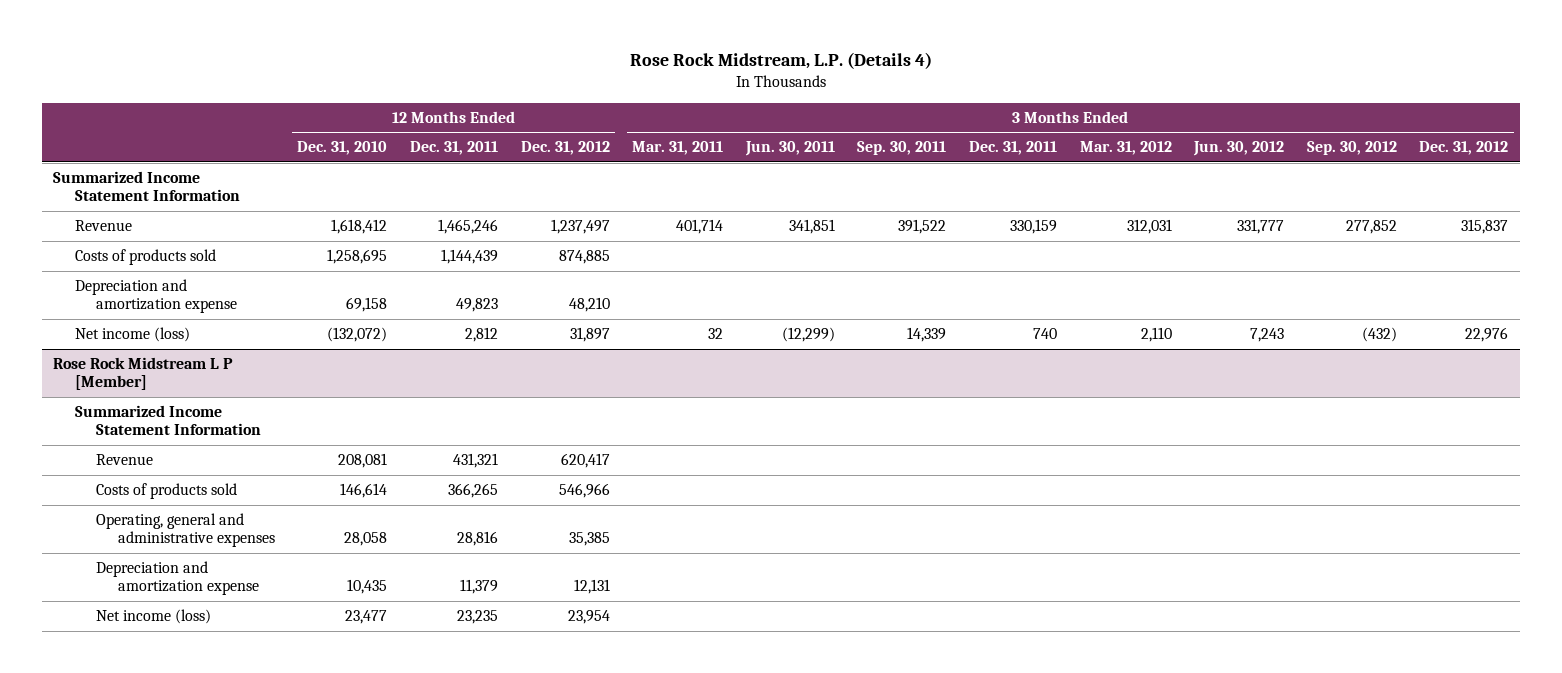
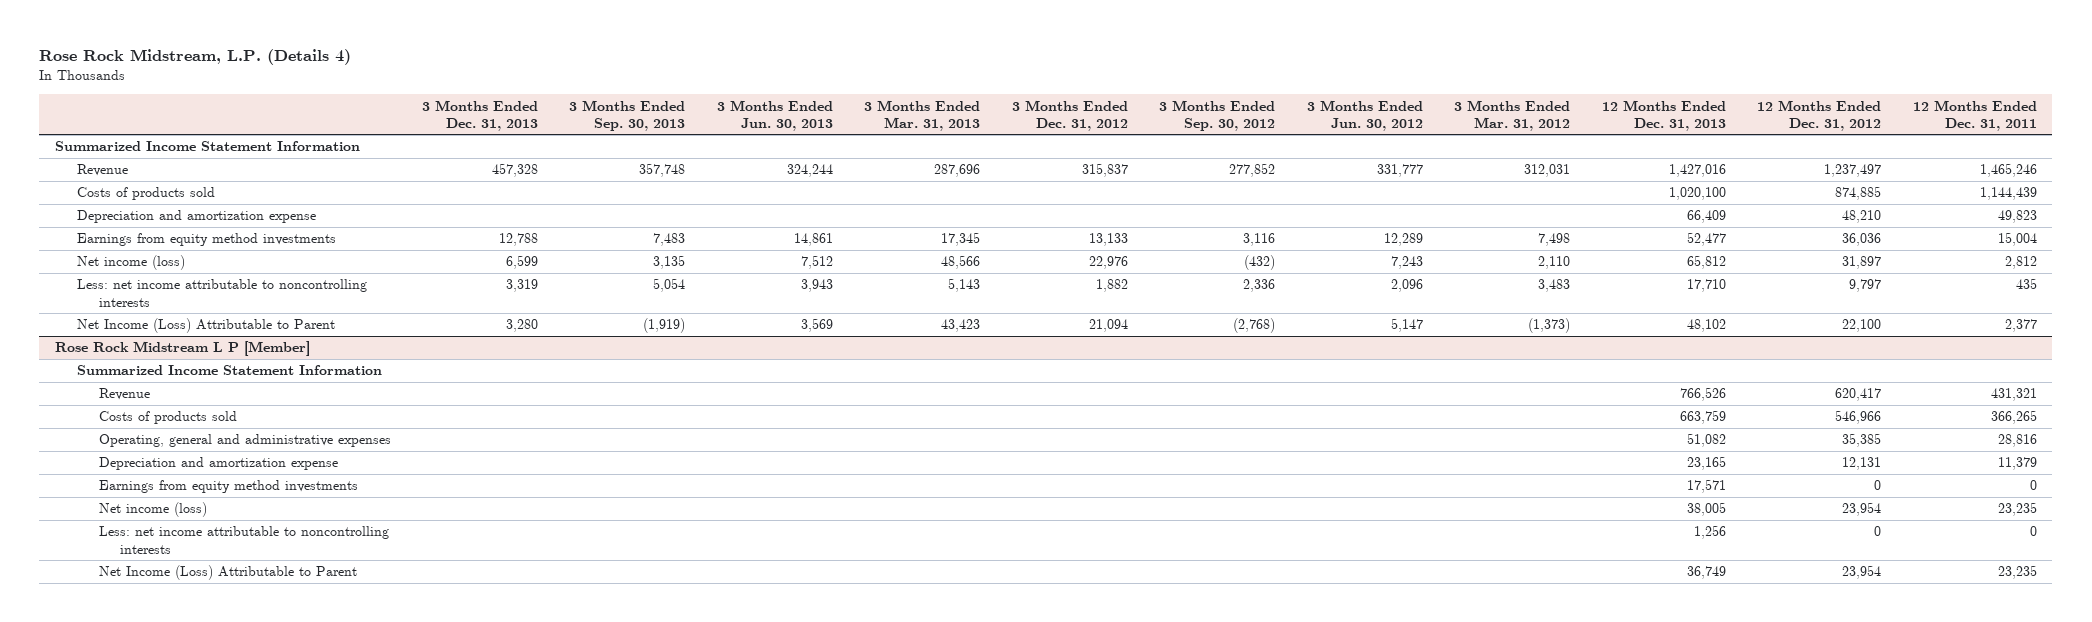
[297,141,388,156] Dec. 31, 2010 -> none
[632,141,724,156] Mar. 31, 2011 -> none
[744,141,835,157] Jun. 30, 2011 -> none
[857,141,947,156] Sep. 30, 2011 -> none
[969,141,1058,156] Dec. 31, 2011 -> none
none -> [421,99,538,132] 3 Months Ended Dec. 31, 2013
none -> [569,99,686,132] 3 Months Ended Sep. 30, 2013
none -> [716,99,833,132] 3 Months Ended Jun. 30, 2013
none -> [864,99,981,132] 3 Months Ended Mar. 31, 2013
none -> [1601,99,1726,132] 12 Months Ended Dec. 31, 2013
none -> [76,233,336,247] Earnings from equity method investments
none -> [76,279,367,307] Less: net income attributable to noncontrolling interests
none -> [76,318,335,334] Net Income (Loss) Attributable to Parent
none -> [98,480,358,494] Earnings from equity method investments
none -> [98,526,389,554] Less: net income attributable to noncontrolling interests
none -> [98,565,357,581] Net Income (Loss) Attributable to Parent

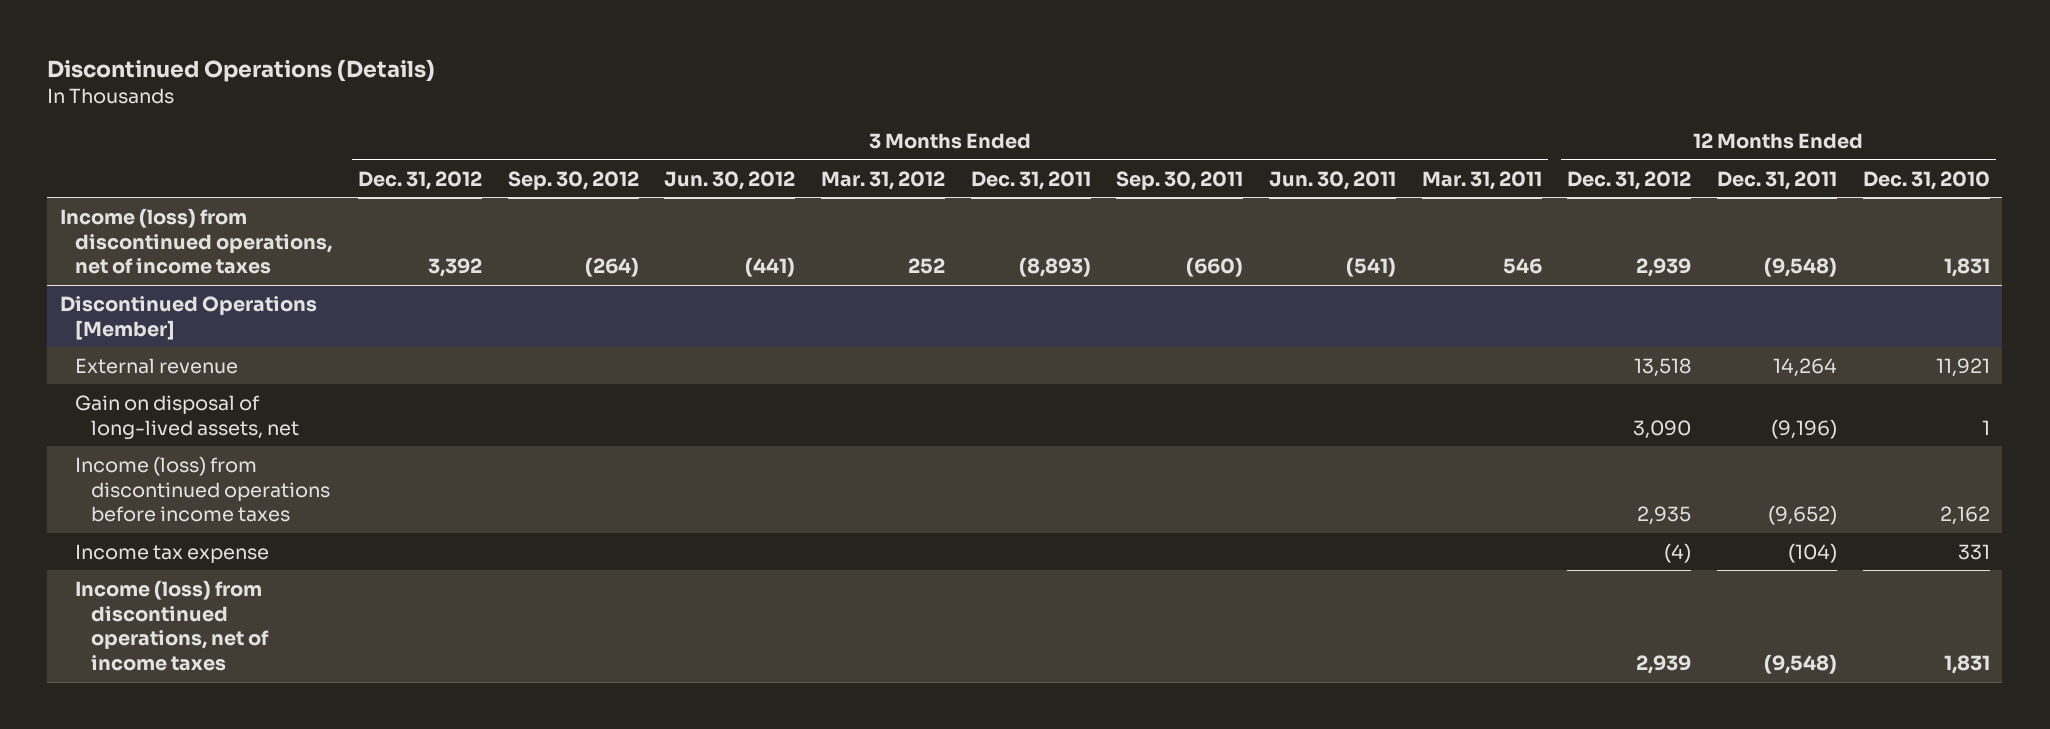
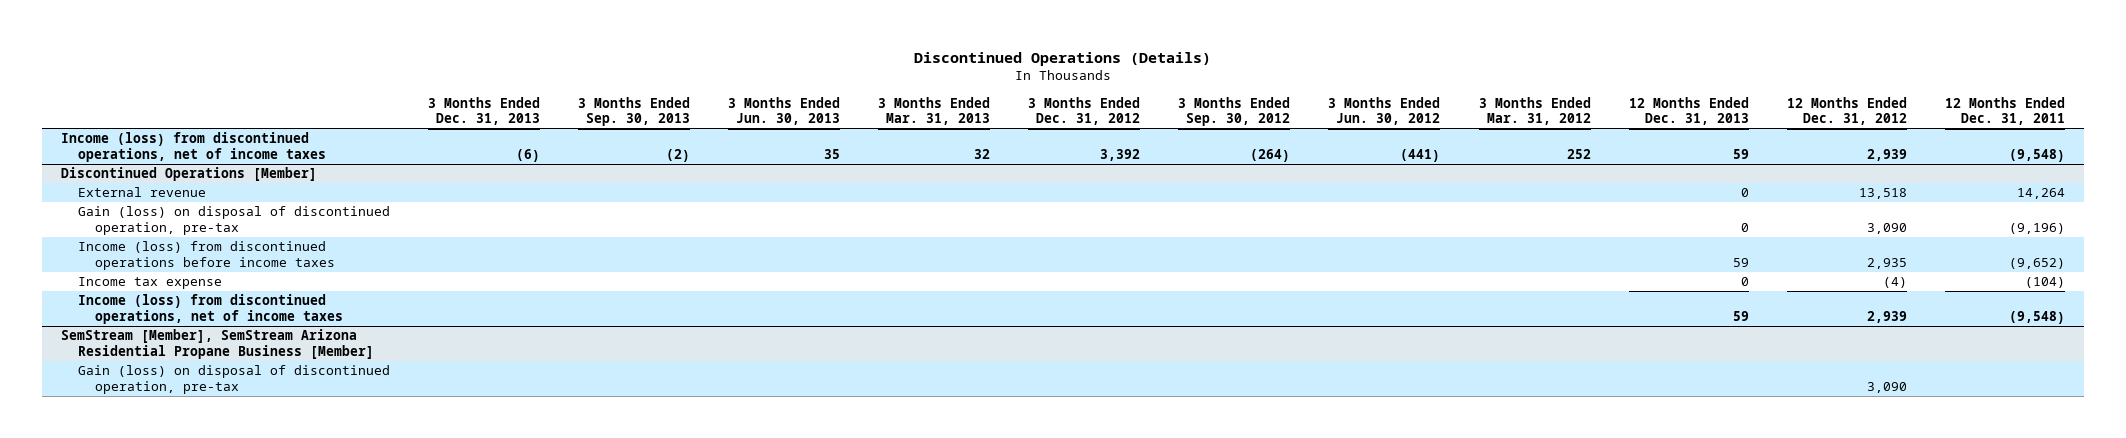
[970,170,1091,190] Dec. 31, 2011 -> none
[1116,170,1244,190] Sep. 30, 2011 -> none
[1268,170,1396,190] Jun. 30, 2011 -> none
[1421,170,1542,190] Mar. 31, 2011 -> none
[1862,170,1990,190] Dec. 31, 2010 -> none
none -> [428,96,541,126] 3 Months Ended Dec. 31, 2013
none -> [578,96,691,127] 3 Months Ended Sep. 30, 2013
none -> [728,96,841,126] 3 Months Ended Jun. 30, 2013
none -> [878,96,991,126] 3 Months Ended Mar. 31, 2013
none -> [1628,96,1749,126] 12 Months Ended Dec. 31, 2013
[75,394,299,440] Gain on disposal of long-lived assets, net -> [78,206,391,235] Gain (loss) on disposal of discontinued operation, pre-tax
none -> [61,329,375,359] SemStream [Member], SemStream Arizona Residential Propane Business [Member]
none -> [78,365,391,394] Gain (loss) on disposal of discontinued operation, pre-tax

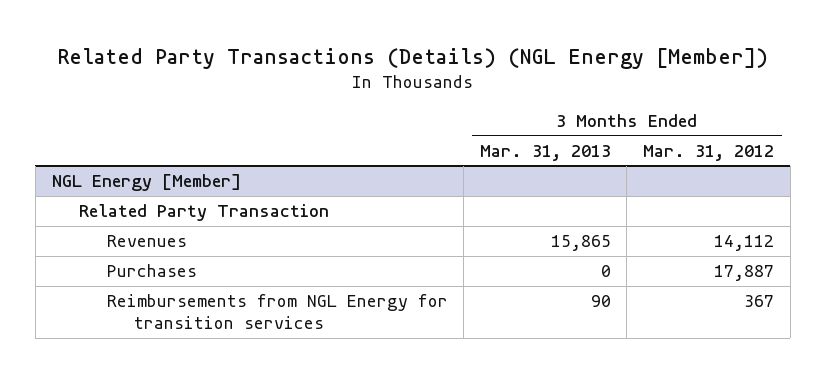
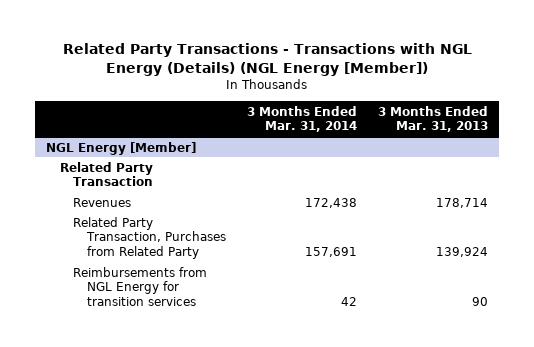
[56,47,768,69] Related Party Transactions (Details) (NGL Energy [Member]) -> [62,43,472,76] Related Party Transactions - Transactions with NGL Energy (Details) (NGL Energy [Member])
[643,144,775,161] Mar. 31, 2012 -> none
none -> [247,105,358,133] 3 Months Ended Mar. 31, 2014
[550,235,611,252] 15,865 -> [436,197,489,208] 178,714
[106,264,197,278] Purchases -> [73,216,227,259] Related Party Transaction, Purchases from Related Party
[600,265,611,278] 0 -> [436,246,489,257] 139,924

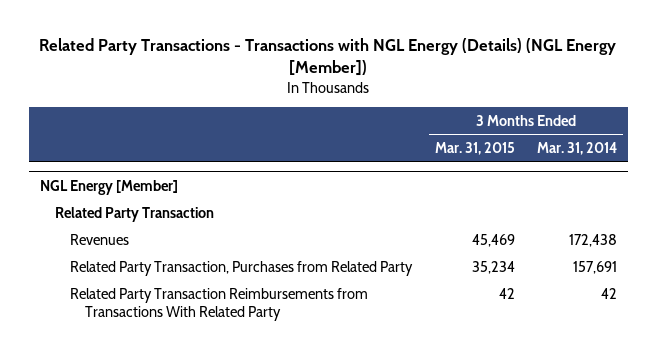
[378,105,489,133] 3 Months Ended Mar. 31, 2013 -> none
none -> [434,142,515,156] Mar. 31, 2015
[73,266,208,306] Reimbursements from NGL Energy for transition services -> [70,287,369,321] Related Party Transaction Reimbursements from Transactions With Related Party

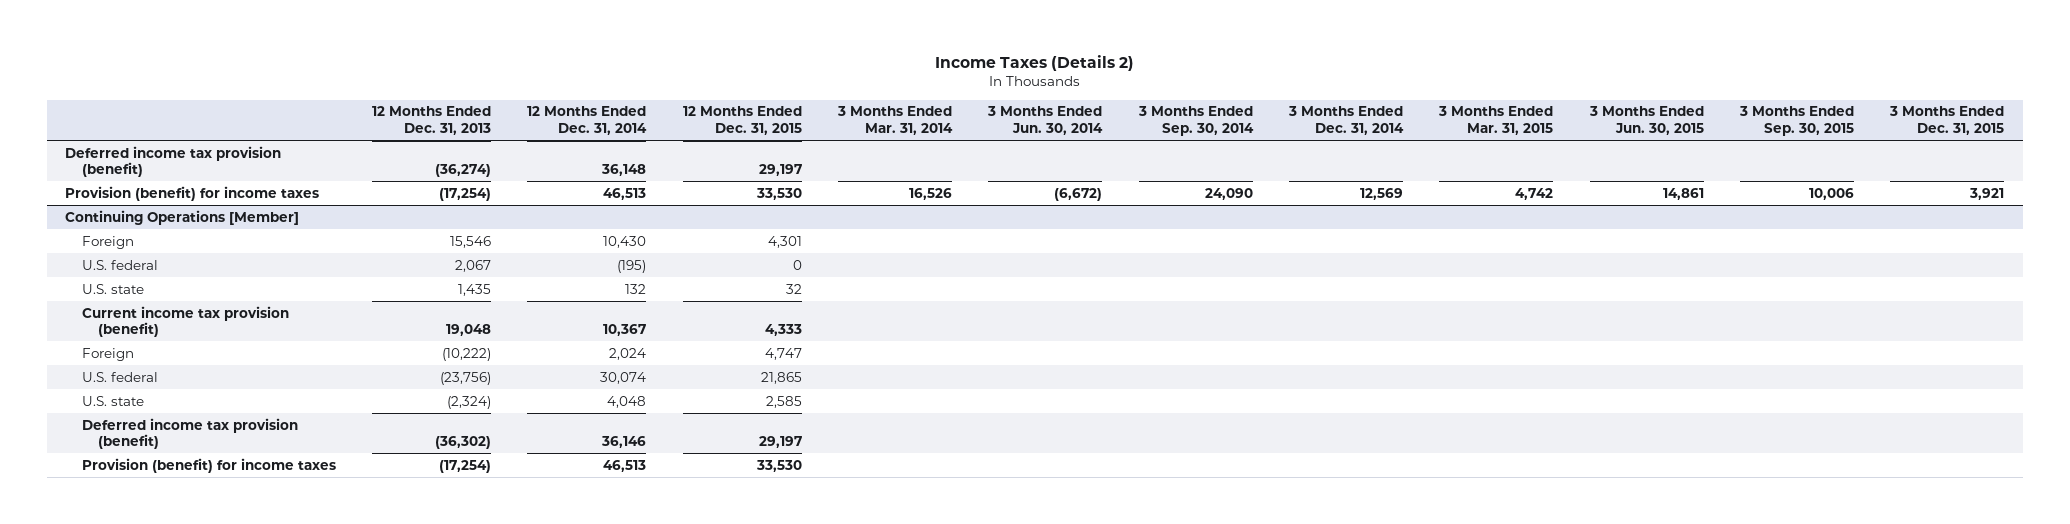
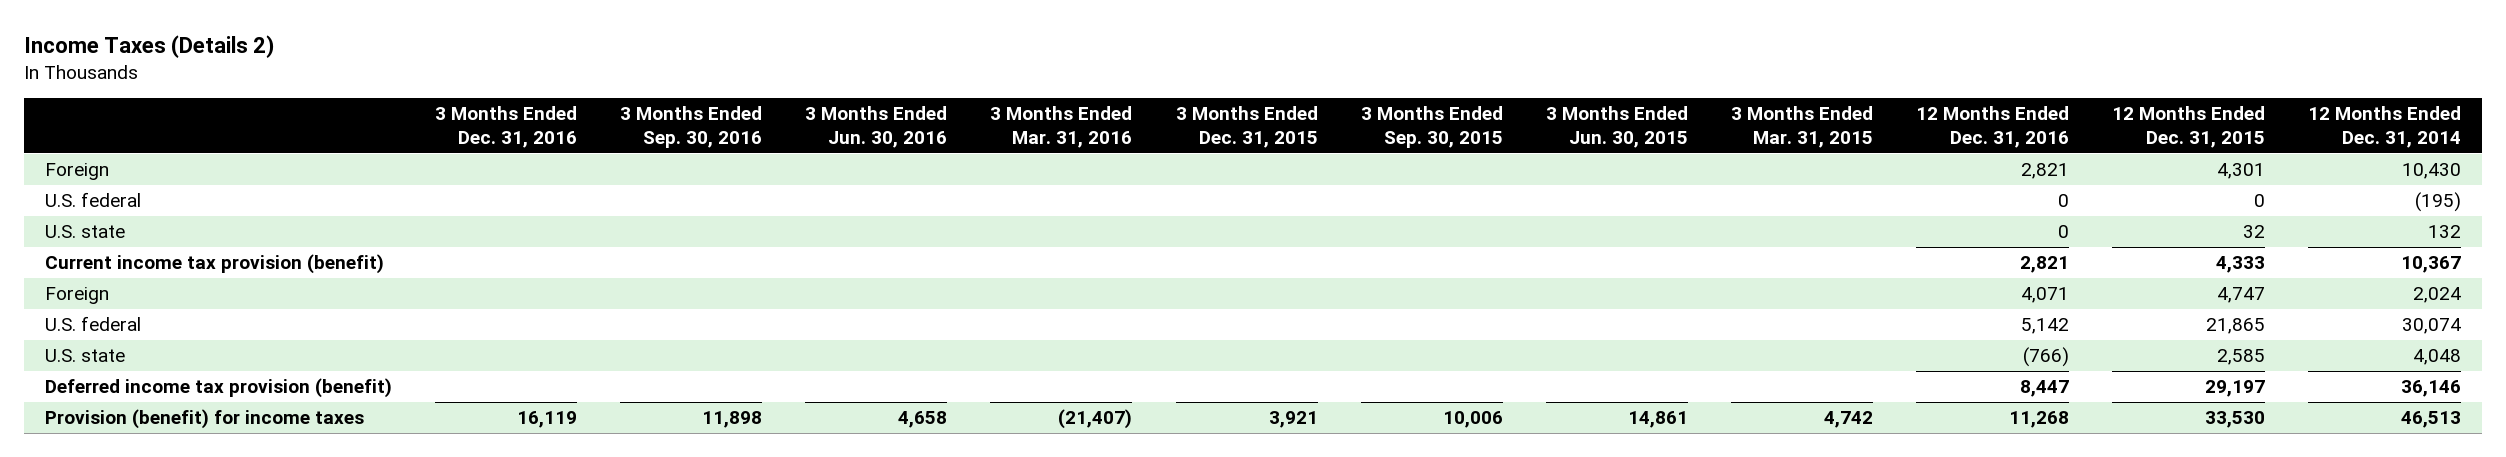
[372,106,492,135] 12 Months Ended Dec. 31, 2013 -> none
[837,106,954,135] 3 Months Ended Mar. 31, 2014 -> none
[987,106,1104,135] 3 Months Ended Jun. 30, 2014 -> none
[1137,106,1254,136] 3 Months Ended Sep. 30, 2014 -> none
[1288,106,1405,135] 3 Months Ended Dec. 31, 2014 -> none
none -> [435,106,578,149] 3 Months Ended Dec. 31, 2016
none -> [620,106,763,149] 3 Months Ended Sep. 30, 2016
none -> [805,106,948,149] 3 Months Ended Jun. 30, 2016
none -> [990,106,1133,149] 3 Months Ended Mar. 31, 2016
none -> [1915,106,2069,149] 12 Months Ended Dec. 31, 2016
[65,145,282,178] Deferred income tax provision (benefit) -> none
[65,209,300,225] Continuing Operations [Member] -> none
[81,457,336,473] Provision (benefit) for income taxes -> none
[65,185,320,201] Provision (benefit) for income taxes -> [45,409,365,430] Provision (benefit) for income taxes

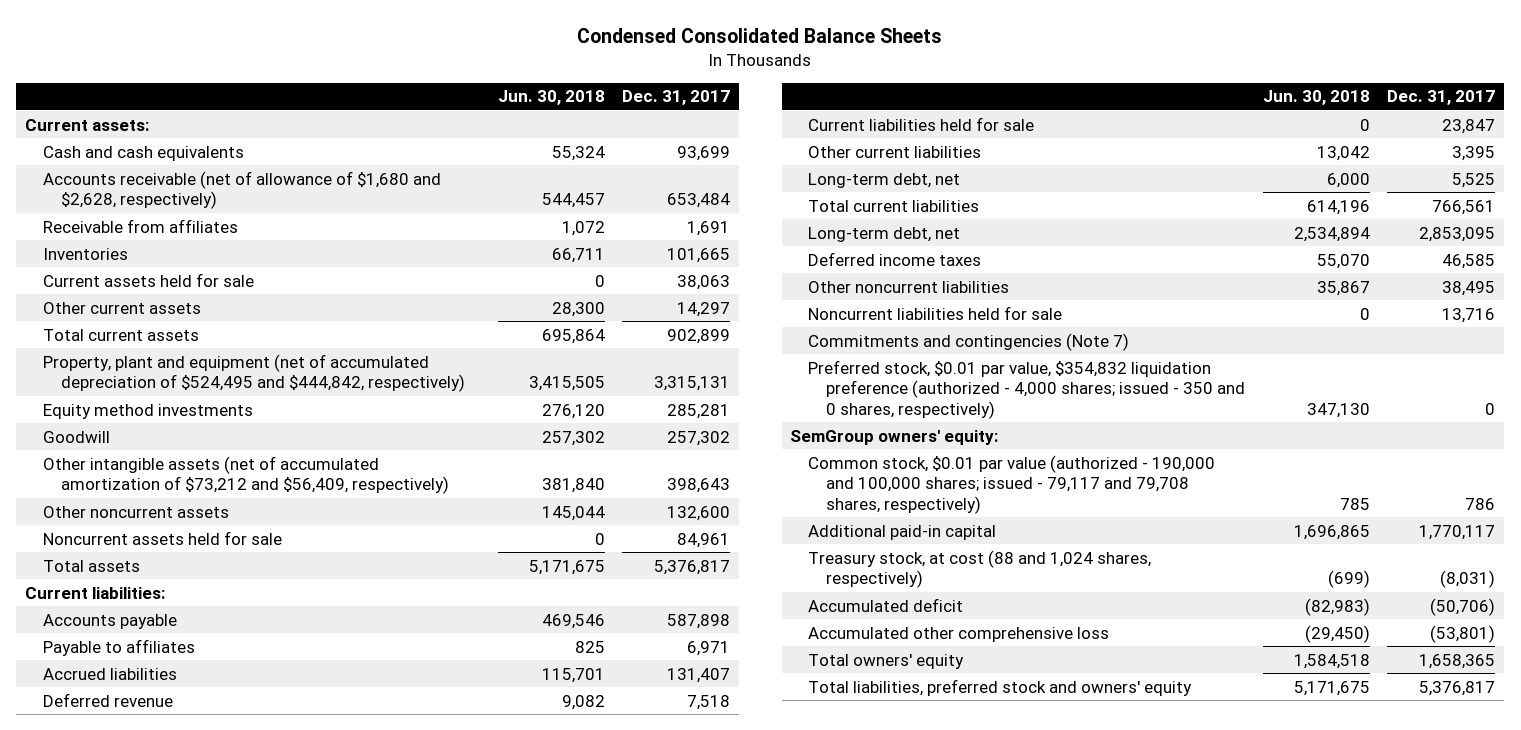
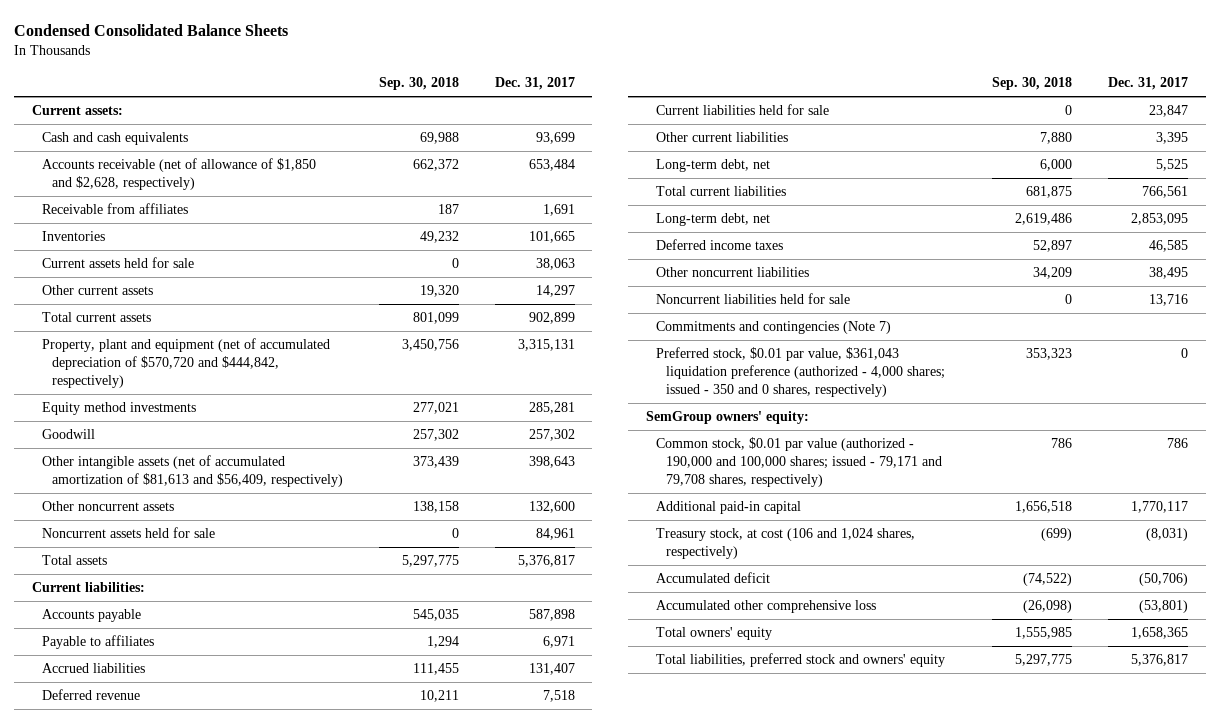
[497,90,605,106] Jun. 30, 2018 -> none
none -> [378,77,459,91] Sep. 30, 2018
[43,170,442,210] Accounts receivable (net of allowance of $1,680 and $2,628, respectively) -> [41,158,316,191] Accounts receivable (net of allowance of $1,850 and $2,628, respectively)
[43,353,466,393] Property, plant and equipment (net of accumulated depreciation of $524,495 and $444,842, respectively) -> [41,338,330,389] Property, plant and equipment (net of accumulated depreciation of $570,720 and $444,842, respectively)
[43,455,450,495] Other intangible assets (net of accumulated amortization of $73,212 and $56,409, respectively) -> [41,455,343,488] Other intangible assets (net of accumulated amortization of $81,613 and $56,409, respectively)
[808,359,1246,419] Preferred stock, $0.01 par value, $354,832 liquidation preference (authorized - 4,000 shares; issued - 350 and 0 shares, respectively) -> [655,347,945,398] Preferred stock, $0.01 par value, $361,043 liquidation preference (authorized - 4,000 shares; issued - 350 and 0 shares, respectively)
[808,454,1216,514] Common stock, $0.01 par value (authorized - 190,000 and 100,000 shares; issued - 79,117 and 79,708 shares, respectively) -> [655,437,942,488] Common stock, $0.01 par value (authorized - 190,000 and 100,000 shares; issued - 79,171 and 79,708 shares, respectively)
[808,549,1152,589] Treasury stock, at cost (88 and 1,024 shares, respectively) -> [655,528,915,560] Treasury stock, at cost (106 and 1,024 shares, respectively)

